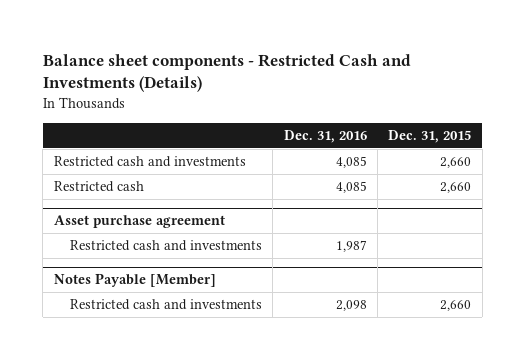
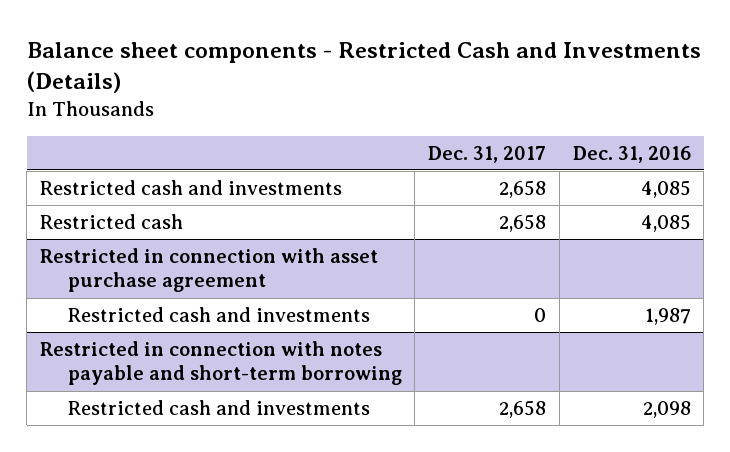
[388,130,472,144] Dec. 31, 2015 -> none
none -> [428,145,547,163] Dec. 31, 2017
[53,215,225,229] Asset purchase agreement -> [39,248,378,293] Restricted in connection with asset purchase agreement
[53,273,216,288] Notes Payable [Member] -> [39,341,402,386] Restricted in connection with notes payable and short-term borrowing

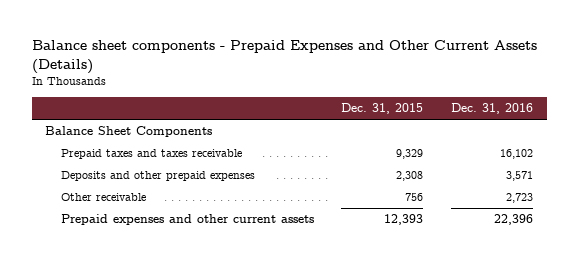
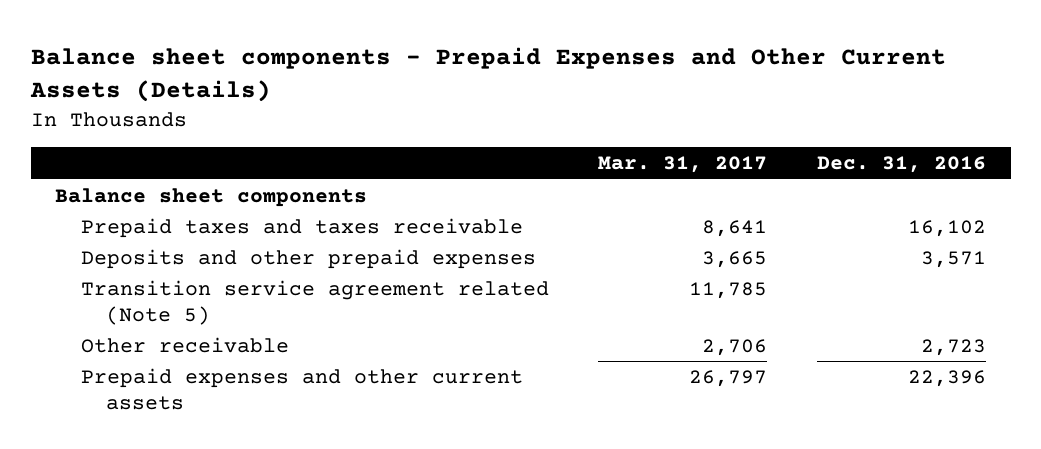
[341,103,424,115] Dec. 31, 2015 -> none
none -> [598,156,768,174] Mar. 31, 2017
[45,125,213,137] Balance Sheet Components -> [55,187,368,207] Balance sheet components
none -> [80,279,549,325] Transition service agreement related (Note 5)

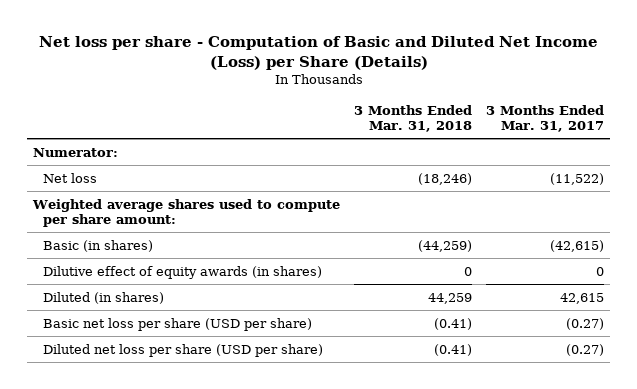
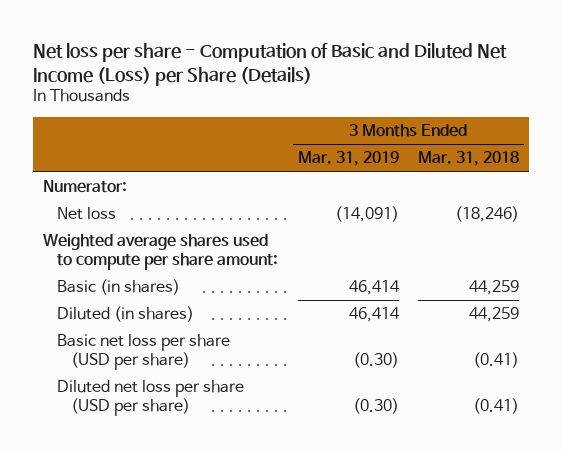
[485,104,604,133] 3 Months Ended Mar. 31, 2017 -> none
none -> [297,151,399,167] Mar. 31, 2019
[43,265,323,279] Dilutive effect of equity awards (in shares) -> none
[418,239,473,252] (44,259) -> [469,280,520,296] 44,259

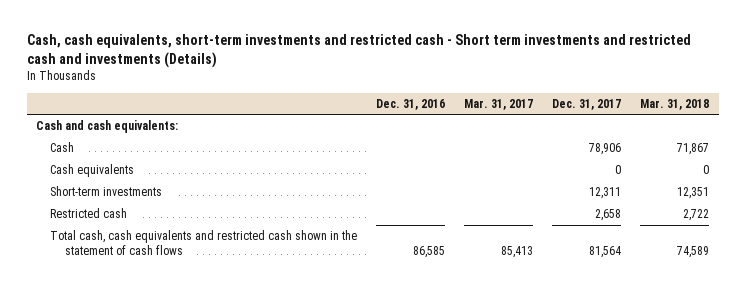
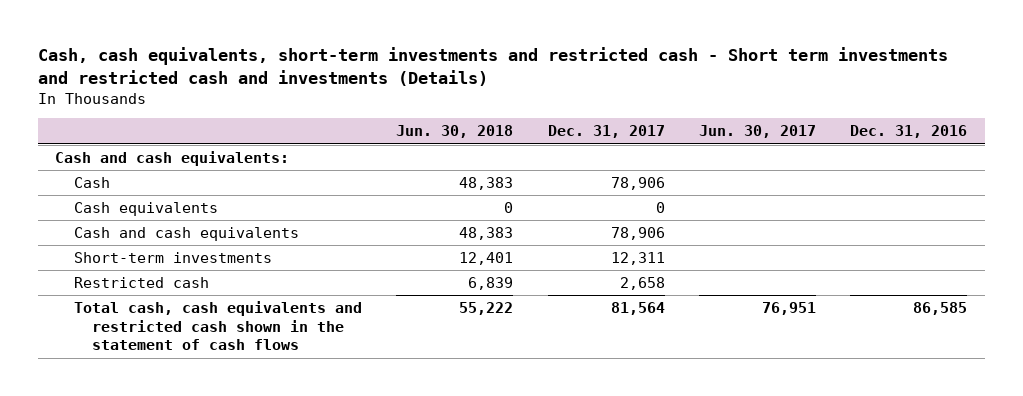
[464,98,534,110] Mar. 31, 2017 -> none
[640,98,710,110] Mar. 31, 2018 -> none
none -> [396,125,514,139] Jun. 30, 2018
none -> [698,125,816,139] Jun. 30, 2017
none -> [73,227,299,242] Cash and cash equivalents

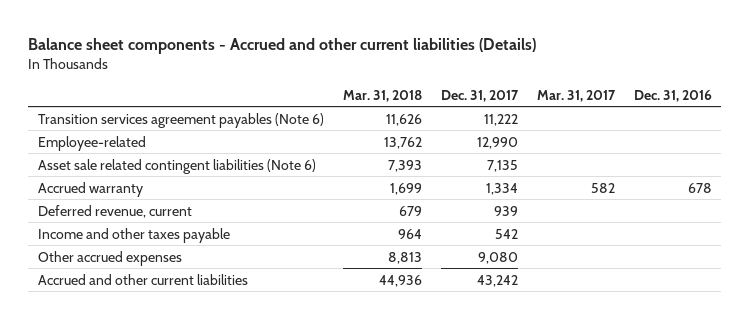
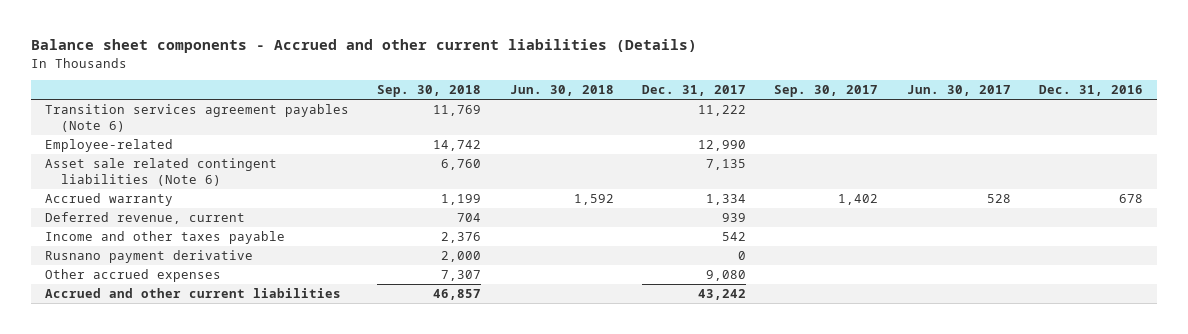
[342,89,422,102] Mar. 31, 2018 -> none
[536,89,616,102] Mar. 31, 2017 -> none
none -> [377,85,482,98] Sep. 30, 2018
none -> [509,85,614,97] Jun. 30, 2018
none -> [774,85,879,98] Sep. 30, 2017
none -> [906,85,1011,97] Jun. 30, 2017
none -> [45,250,254,264] Rusnano payment derivative

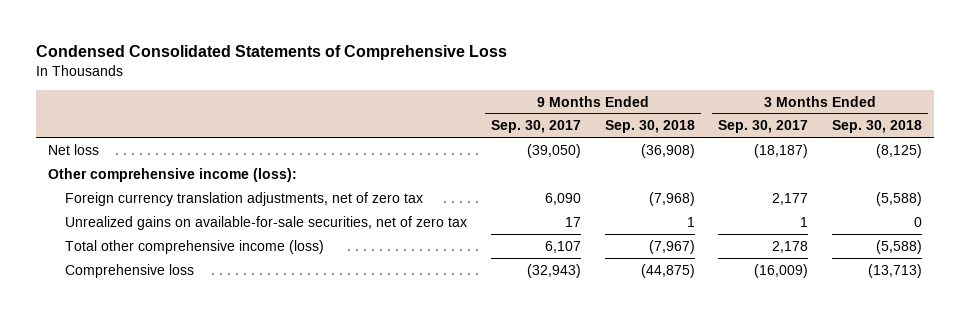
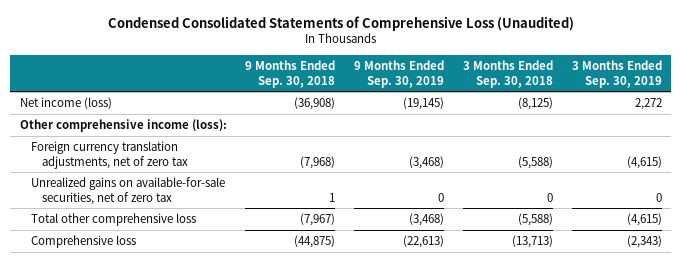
[35,45,507,61] Condensed Consolidated Statements of Comprehensive Loss -> [107,16,574,32] Condensed Consolidated Statements of Comprehensive Loss (Unaudited)
[491,120,582,134] Sep. 30, 2017 -> none
[718,120,809,134] Sep. 30, 2017 -> none
none -> [354,59,445,88] 9 Months Ended Sep. 30, 2019
none -> [571,59,662,88] 3 Months Ended Sep. 30, 2019
[47,143,99,155] Net loss -> [19,97,112,110] Net income (loss)
[65,239,325,254] Total other comprehensive income (loss) -> [30,213,196,227] Total other comprehensive loss

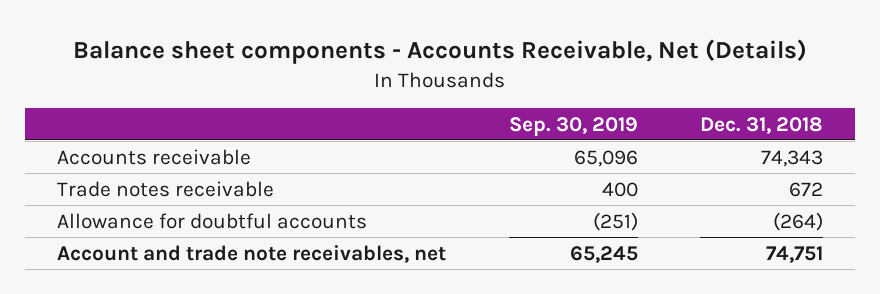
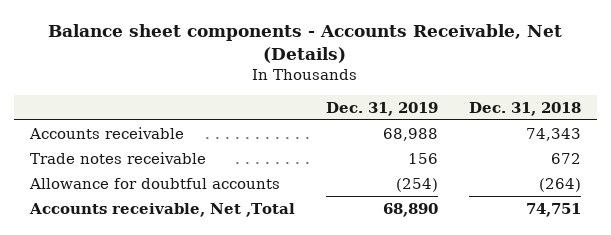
[508,116,638,136] Sep. 30, 2019 -> none
none -> [325,101,438,116] Dec. 31, 2019
[56,244,446,263] Account and trade note receivables, net -> [28,202,295,217] Accounts receivable, Net ,Total

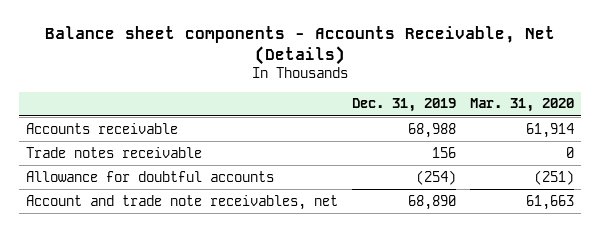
[469,101,582,116] Dec. 31, 2018 -> none
none -> [470,98,575,113] Mar. 31, 2020
[28,202,295,217] Accounts receivable, Net ,Total -> [25,194,338,210] Account and trade note receivables, net

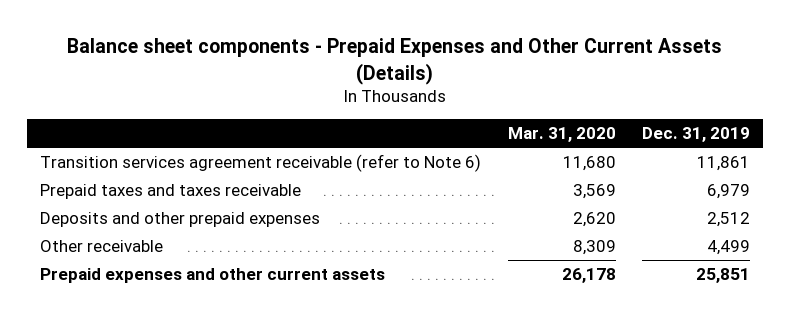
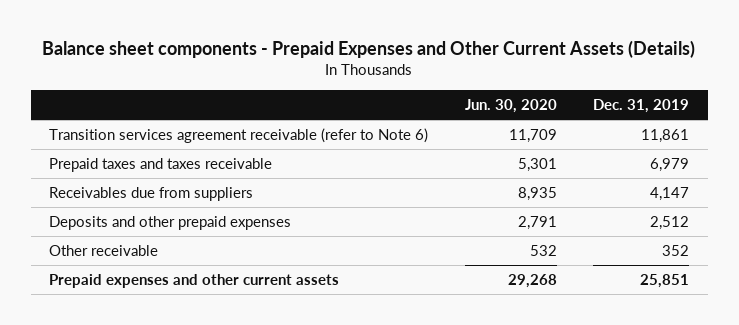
[507,127,616,143] Mar. 31, 2020 -> none
none -> [464,99,557,114] Jun. 30, 2020
none -> [49,186,254,201] Receivables due from suppliers
[706,240,750,256] 4,499 -> [662,244,690,256] 352

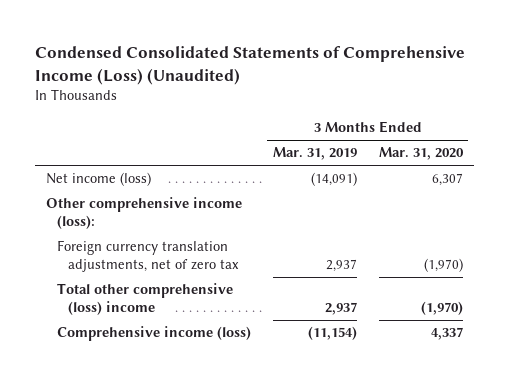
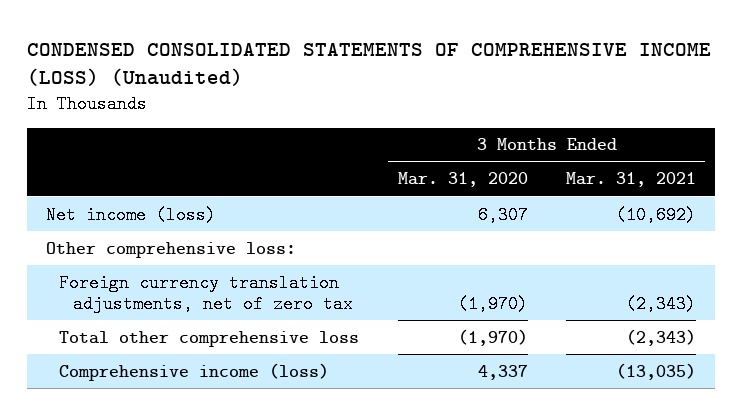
[35,46,466,85] Condensed Consolidated Statements of Comprehensive Income (Loss) (Unaudited) -> [27,42,712,87] CONDENSED CONSOLIDATED STATEMENTS OF COMPREHENSIVE INCOME (LOSS) (Unaudited)
[272,147,357,161] Mar. 31, 2019 -> none
none -> [565,172,696,188] Mar. 31, 2021
[46,197,243,230] Other comprehensive income (loss): -> [46,241,297,258] Other comprehensive loss:
[56,283,233,316] Total other comprehensive (loss) income -> [59,330,360,347] Total other comprehensive loss

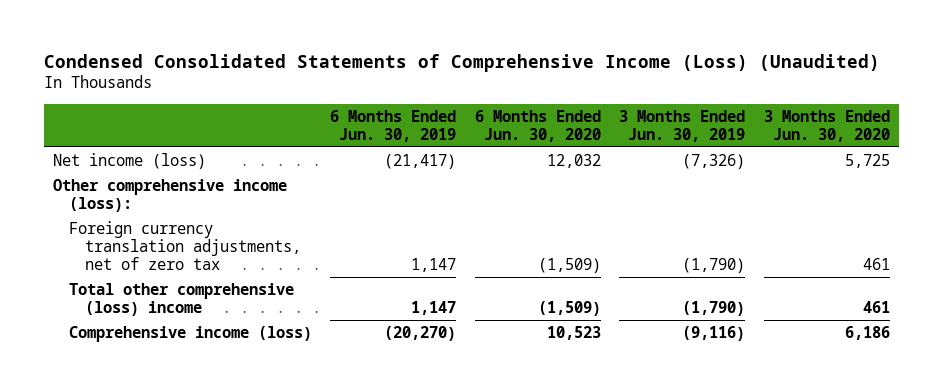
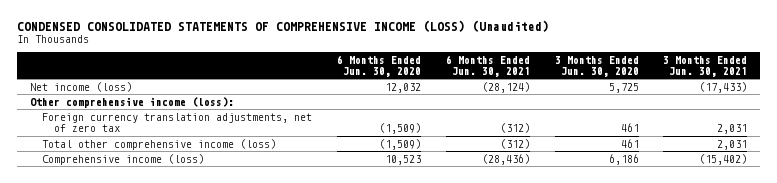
[44,53,881,72] Condensed Consolidated Statements of Comprehensive Income (Loss) (Unaudited) -> [17,19,550,32] CONDENSED CONSOLIDATED STATEMENTS OF COMPREHENSIVE INCOME (LOSS) (Unaudited)
[330,109,457,142] 6 Months Ended Jun. 30, 2019 -> none
[619,109,746,142] 3 Months Ended Jun. 30, 2019 -> none
none -> [445,54,530,77] 6 Months Ended Jun. 30, 2021
none -> [663,55,748,77] 3 Months Ended Jun. 30, 2021
[68,282,294,317] Total other comprehensive (loss) income -> [42,138,277,150] Total other comprehensive income (loss)

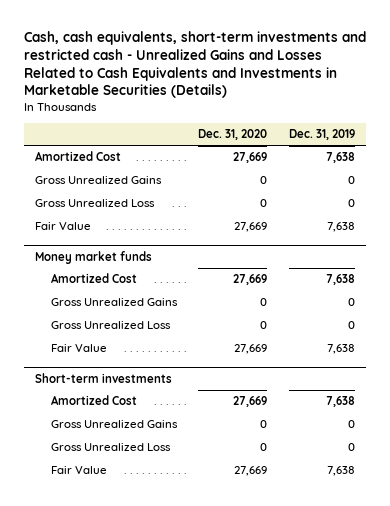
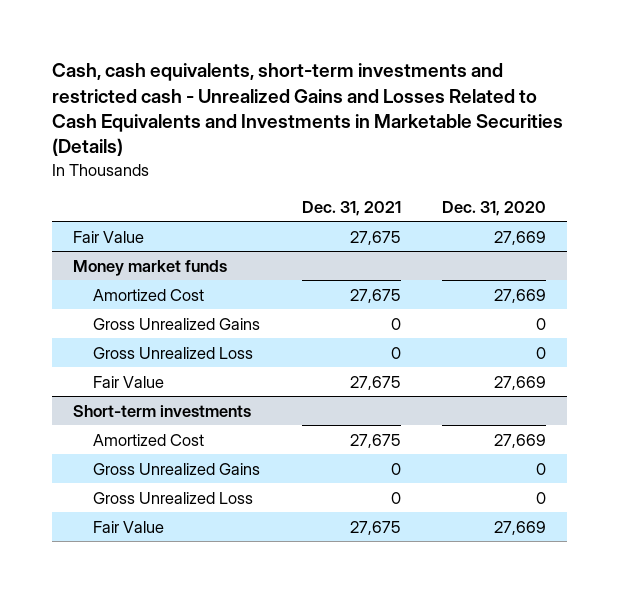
[289,129,356,141] Dec. 31, 2019 -> none
none -> [301,200,401,216] Dec. 31, 2021
[34,151,121,162] Amortized Cost -> none
[34,176,162,185] Gross Unrealized Gains -> none
[34,199,155,208] Gross Unrealized Loss -> none

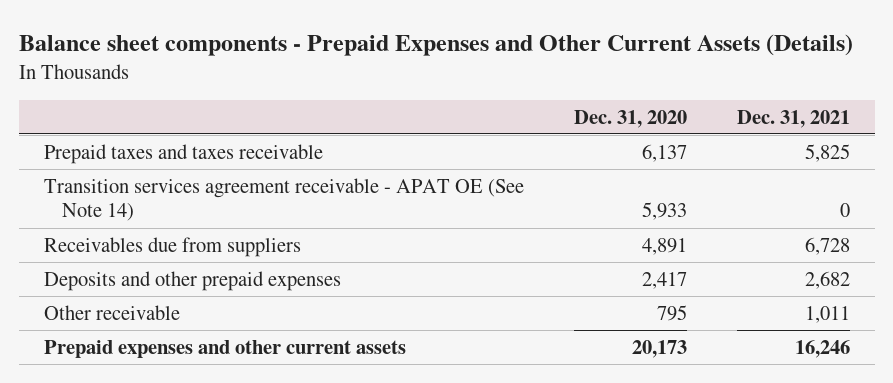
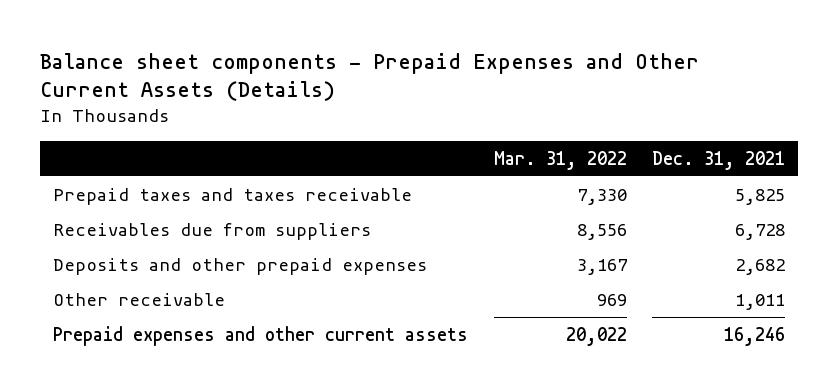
[573,109,687,128] Dec. 31, 2020 -> none
none -> [493,150,627,170] Mar. 31, 2022
[43,177,524,222] Transition services agreement receivable - APAT OE (See Note 14) -> none

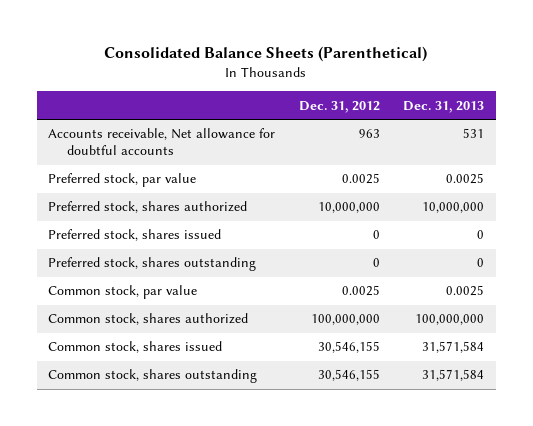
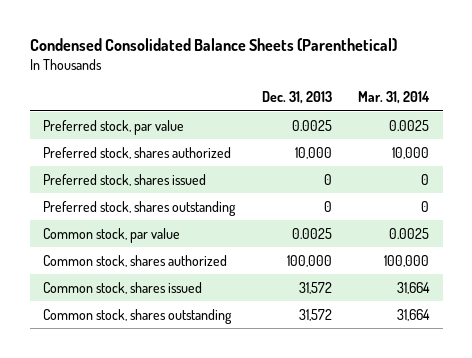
[104,46,428,63] Consolidated Balance Sheets (Parenthetical) -> [29,38,397,52] Condensed Consolidated Balance Sheets (Parenthetical)
[298,100,380,113] Dec. 31, 2012 -> none
none -> [358,91,431,105] Mar. 31, 2014
[48,128,276,156] Accounts receivable, Net allowance for doubtful accounts -> none
[422,202,485,214] 10,000,000 -> [294,146,332,159] 10,000
[415,314,485,326] 100,000,000 -> [286,254,332,267] 100,000
[422,341,485,354] 31,571,584 -> [298,281,332,294] 31,572
[422,369,485,382] 31,571,584 -> [298,308,332,321] 31,572

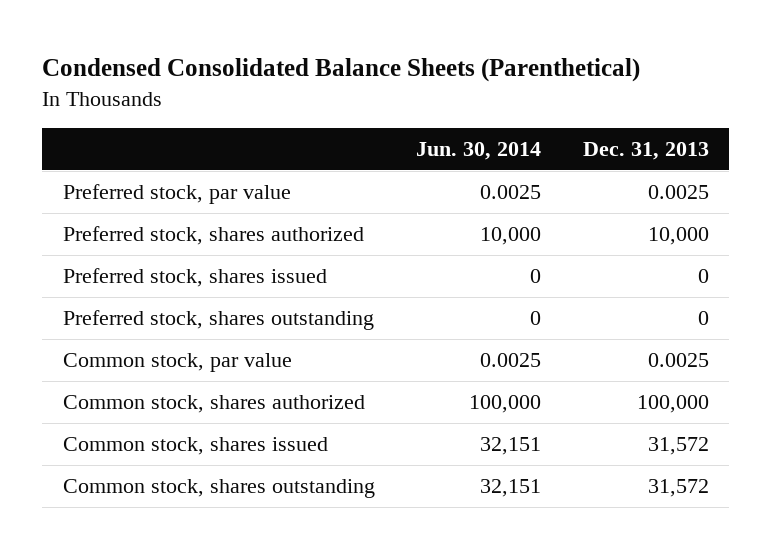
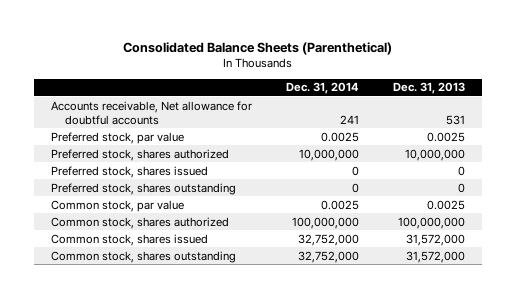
[42,58,641,83] Condensed Consolidated Balance Sheets (Parenthetical) -> [122,41,392,55] Consolidated Balance Sheets (Parenthetical)
[416,141,542,160] Jun. 30, 2014 -> none
none -> [285,82,359,95] Dec. 31, 2014
none -> [51,100,253,125] Accounts receivable, Net allowance for doubtful accounts
[647,227,709,246] 10,000 -> [404,148,465,161] 10,000,000
[636,395,709,414] 100,000 -> [397,216,465,229] 100,000,000
[647,437,709,456] 31,572 -> [405,233,465,246] 31,572,000
[647,479,709,498] 31,572 -> [405,250,465,263] 31,572,000

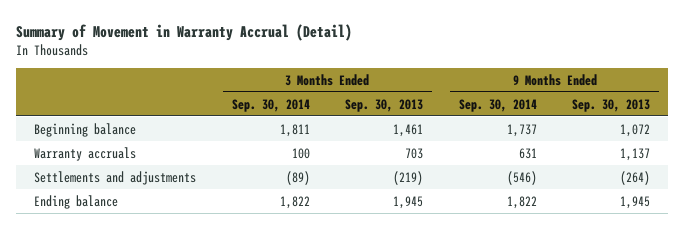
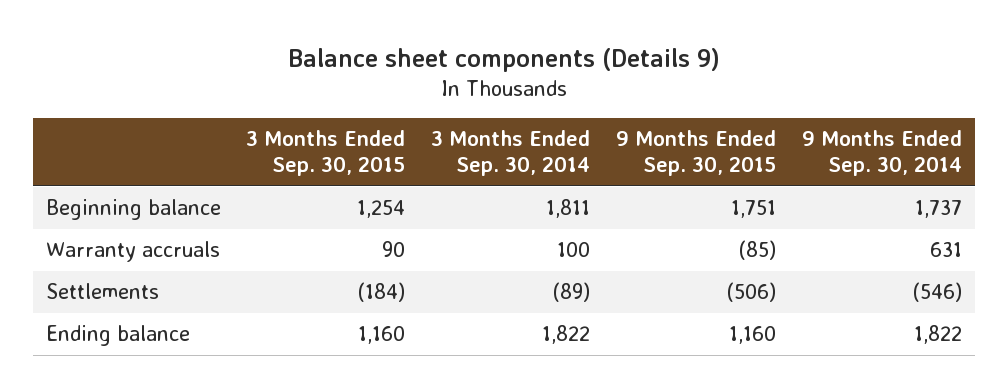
[16,23,353,41] Summary of Movement in Warranty Accrual (Detail) -> [287,47,720,72] Balance sheet components (Details 9)
[345,98,424,112] Sep. 30, 2013 -> none
[572,98,651,112] Sep. 30, 2013 -> none
none -> [246,130,406,177] 3 Months Ended Sep. 30, 2015
none -> [616,130,777,177] 9 Months Ended Sep. 30, 2015
[34,170,197,185] Settlements and adjustments -> [45,283,159,300] Settlements

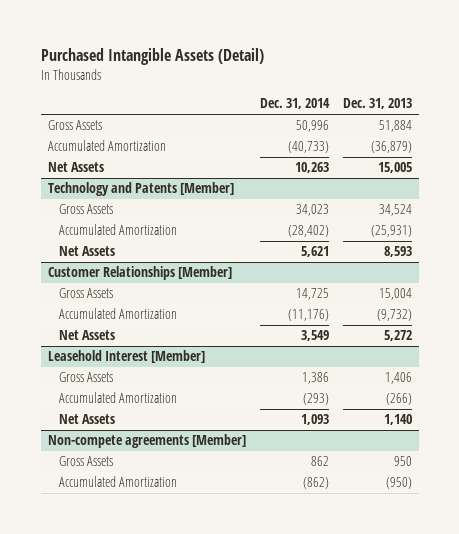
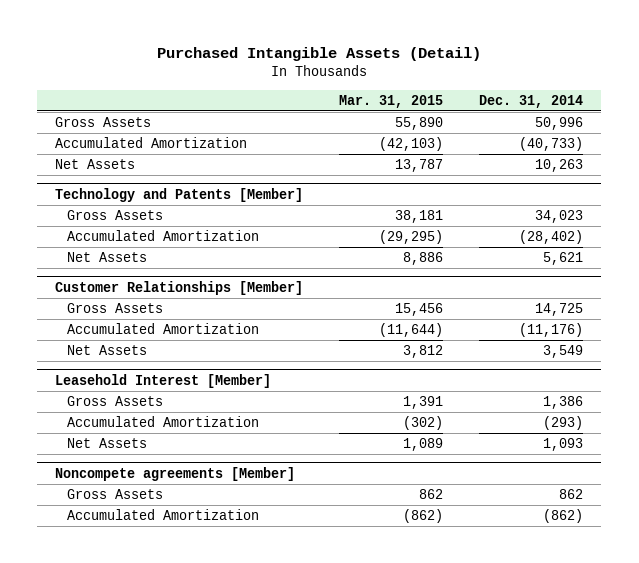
[342,98,412,110] Dec. 31, 2013 -> none
none -> [339,94,444,108] Mar. 31, 2015
[47,434,246,449] Non-compete agreements [Member] -> [55,466,296,481] Noncompete agreements [Member]

